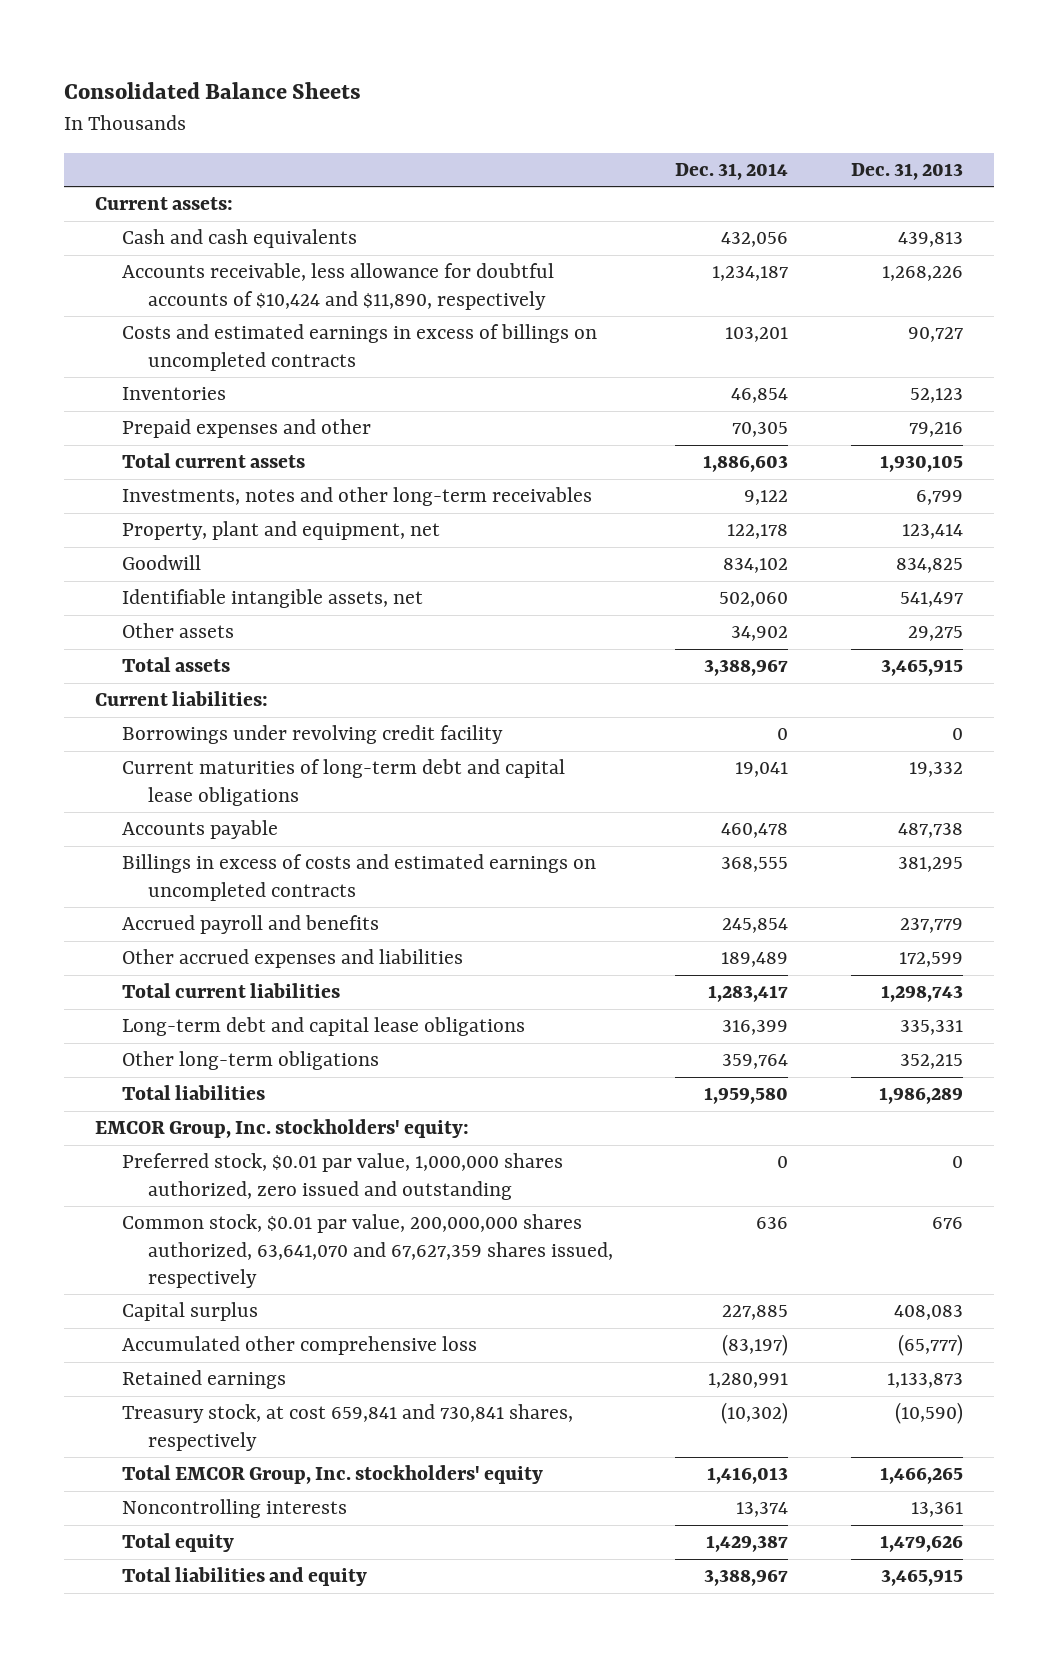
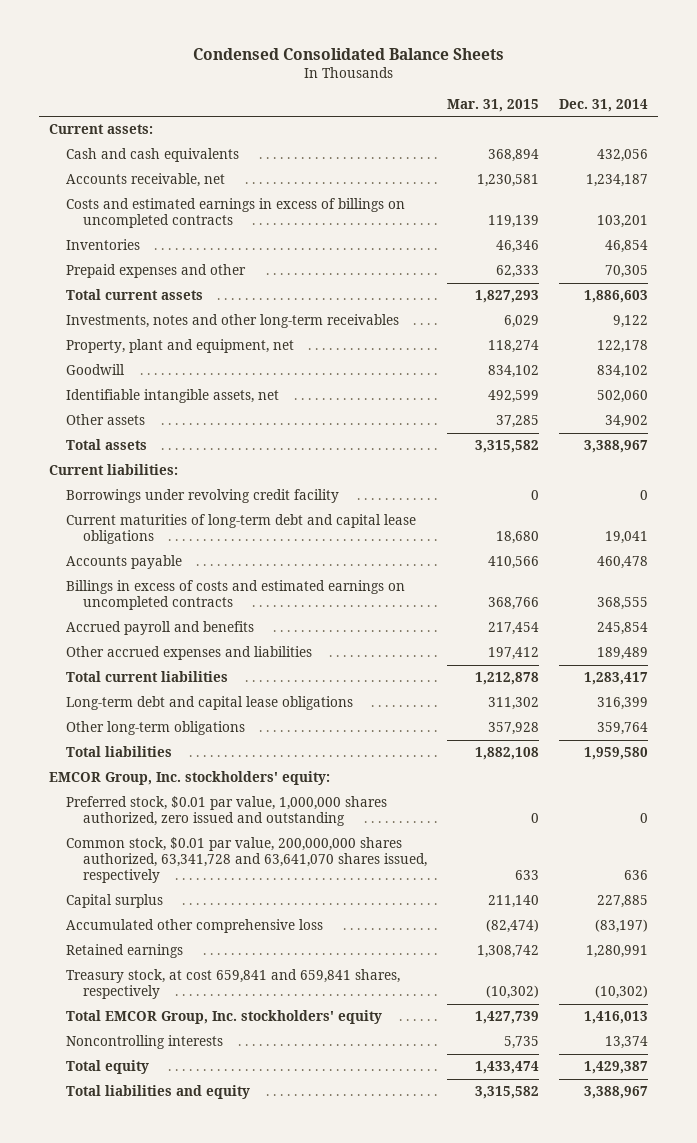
[63,82,361,100] Consolidated Balance Sheets -> [192,47,504,60] Condensed Consolidated Balance Sheets
[850,162,963,180] Dec. 31, 2013 -> none
none -> [447,98,540,112] Mar. 31, 2015
[121,263,554,310] Accounts receivable, less allowance for doubtful accounts of $10,424 and $11,890, respectively -> [66,173,226,188] Accounts receivable, net
[121,1214,614,1288] Common stock, $0.01 par value, 200,000,000 shares authorized, 63,641,070 and 67,627,359 shares issued, respectively -> [66,837,428,883] Common stock, $0.01 par value, 200,000,000 shares authorized, 63,341,728 and 63,641,070 shares issued, respectively
[121,1404,573,1451] Treasury stock, at cost 659,841 and 730,841 shares, respectively -> [66,969,401,1000] Treasury stock, at cost 659,841 and 659,841 shares, respectively

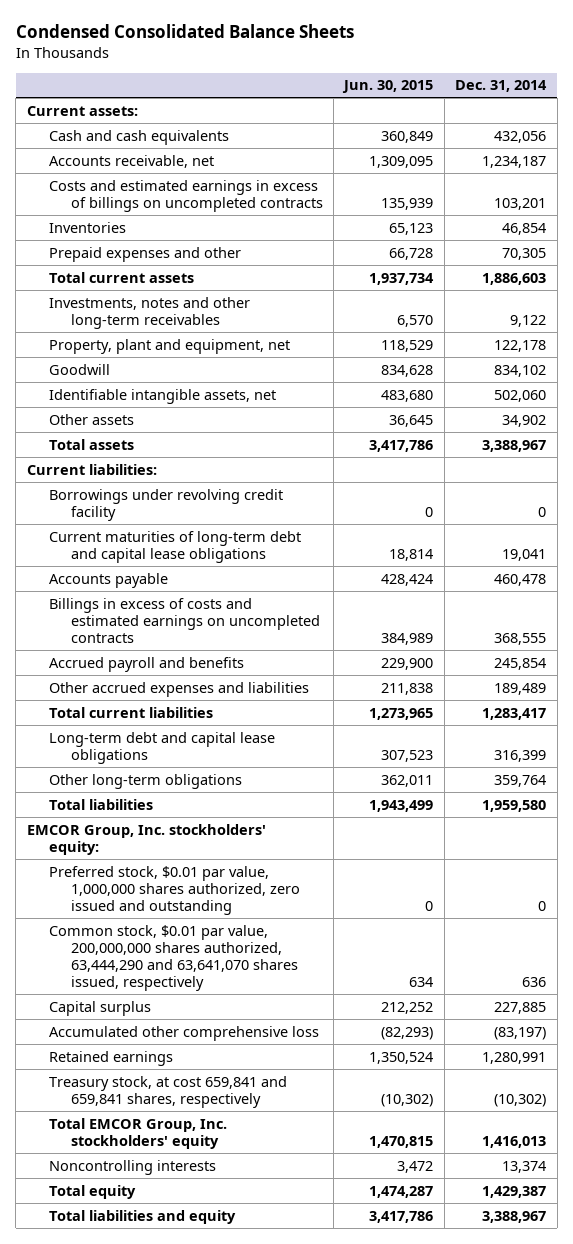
[447,98,540,112] Mar. 31, 2015 -> none
none -> [342,80,434,94] Jun. 30, 2015
[66,837,428,883] Common stock, $0.01 par value, 200,000,000 shares authorized, 63,341,728 and 63,641,070 shares issued, respectively -> [48,924,298,992] Common stock, $0.01 par value, 200,000,000 shares authorized, 63,444,290 and 63,641,070 shares issued, respectively

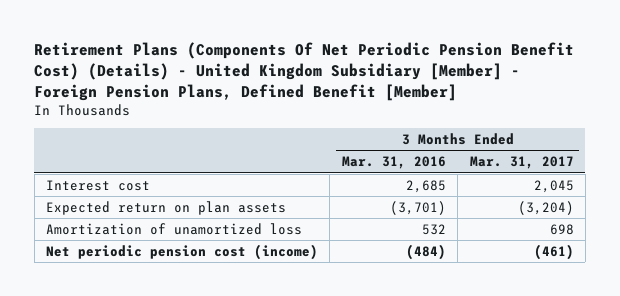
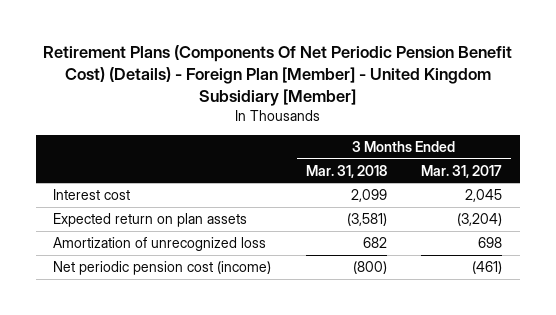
[34,41,575,101] Retirement Plans (Components Of Net Periodic Pension Benefit Cost) (Details) - United Kingdom Subsidiary [Member] - Foreign Pension Plans, Defined Benefit [Member] -> [42,44,512,106] Retirement Plans (Components Of Net Periodic Pension Benefit Cost) (Details) - Foreign Plan [Member] - United Kingdom Subsidiary [Member]
[341,156,446,170] Mar. 31, 2016 -> none
none -> [305,164,387,178] Mar. 31, 2018
[46,222,303,235] Amortization of unamortized loss -> [53,236,267,251] Amortization of unrecognized loss

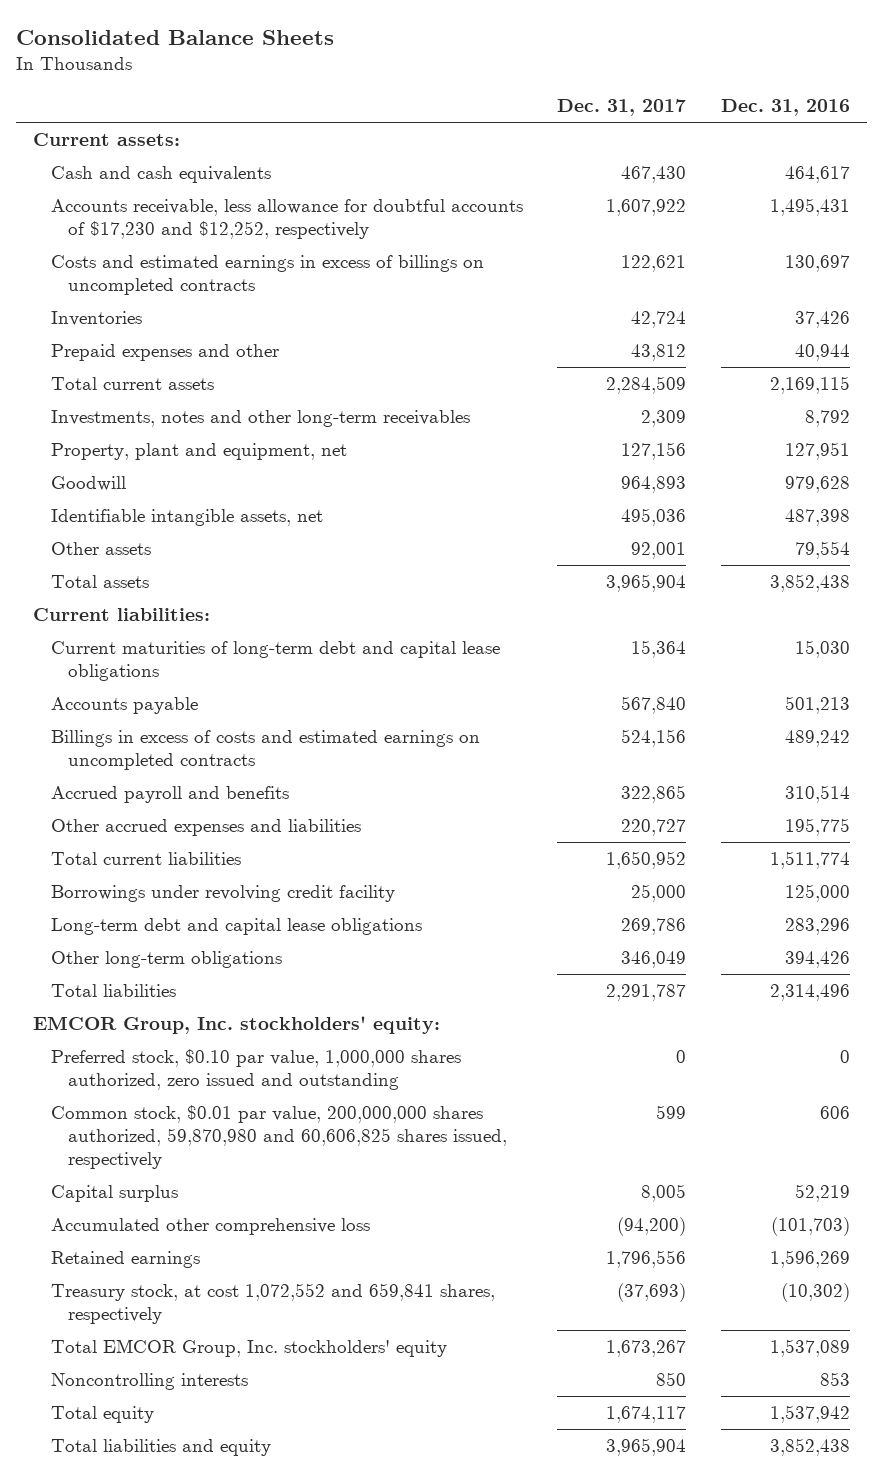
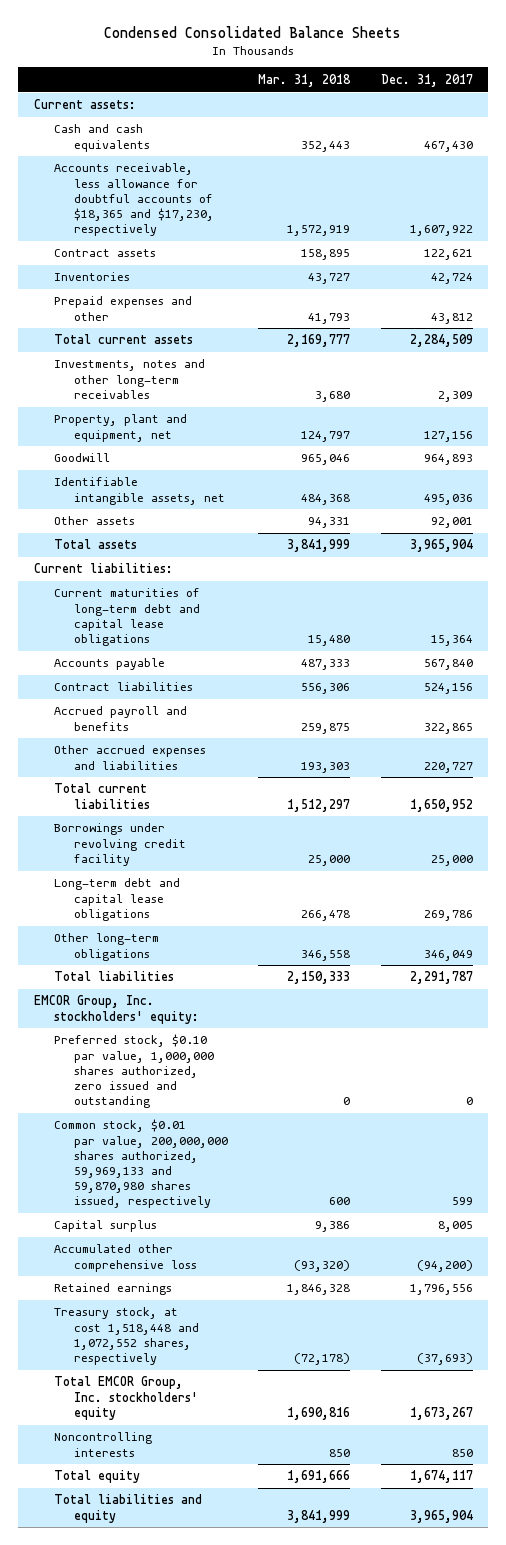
[16,30,335,46] Consolidated Balance Sheets -> [104,25,402,38] Condensed Consolidated Balance Sheets
[720,99,850,117] Dec. 31, 2016 -> none
none -> [258,73,352,87] Mar. 31, 2018
[50,198,523,239] Accounts receivable, less allowance for doubtful accounts of $17,230 and $12,252, respectively -> [53,163,214,237] Accounts receivable, less allowance for doubtful accounts of $18,365 and $17,230, respectively
[50,254,484,295] Costs and estimated earnings in excess of billings on uncompleted contracts -> [53,249,156,258] Contract assets
[50,729,480,770] Billings in excess of costs and estimated earnings on uncompleted contracts -> [53,682,193,692] Contract liabilities
[50,1104,508,1170] Common stock, $0.01 par value, 200,000,000 shares authorized, 59,870,980 and 60,606,825 shares issued, respectively -> [53,1119,228,1209] Common stock, $0.01 par value, 200,000,000 shares authorized, 59,969,133 and 59,870,980 shares issued, respectively
[50,1282,495,1324] Treasury stock, at cost 1,072,552 and 659,841 shares, respectively -> [53,1307,199,1366] Treasury stock, at cost 1,518,448 and 1,072,552 shares, respectively

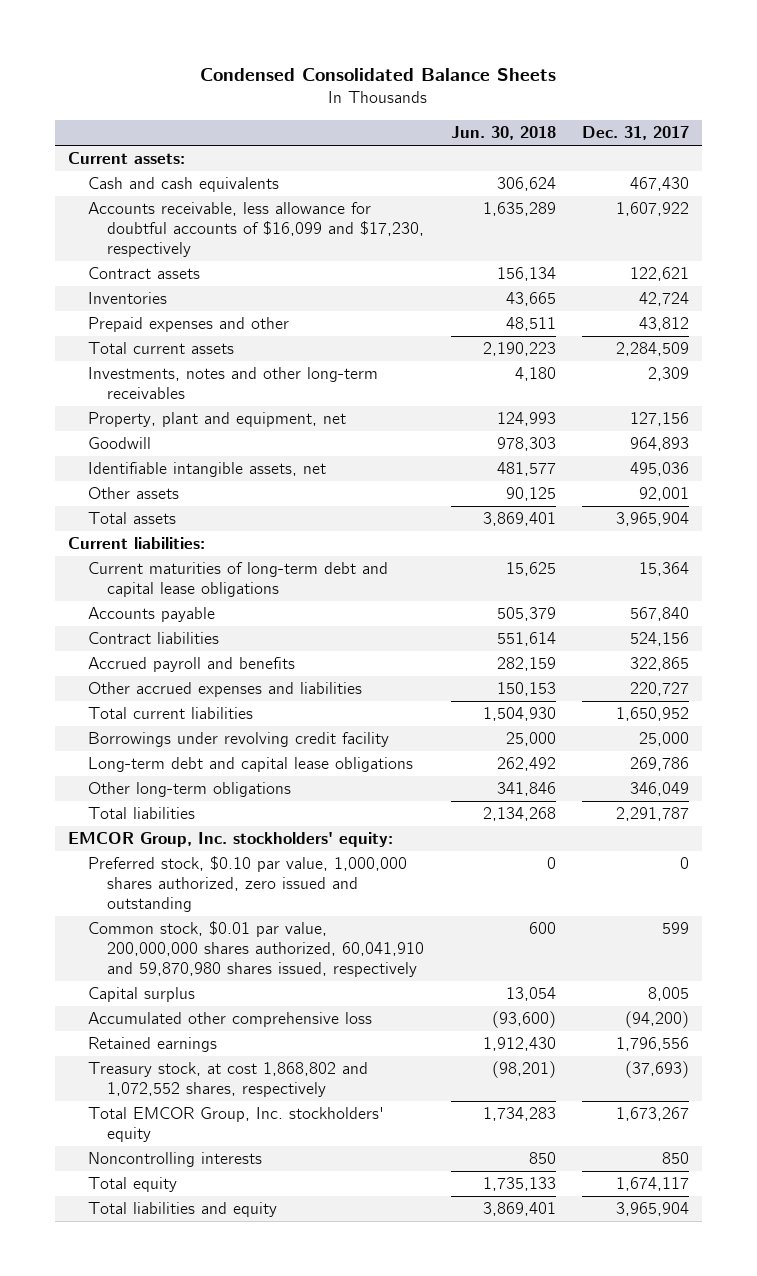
[258,73,352,87] Mar. 31, 2018 -> none
none -> [450,126,556,141] Jun. 30, 2018
[53,163,214,237] Accounts receivable, less allowance for doubtful accounts of $18,365 and $17,230, respectively -> [87,202,425,258] Accounts receivable, less allowance for doubtful accounts of $16,099 and $17,230, respectively
[53,1119,228,1209] Common stock, $0.01 par value, 200,000,000 shares authorized, 59,969,133 and 59,870,980 shares issued, respectively -> [87,921,425,978] Common stock, $0.01 par value, 200,000,000 shares authorized, 60,041,910 and 59,870,980 shares issued, respectively
[53,1307,199,1366] Treasury stock, at cost 1,518,448 and 1,072,552 shares, respectively -> [87,1062,368,1098] Treasury stock, at cost 1,868,802 and 1,072,552 shares, respectively

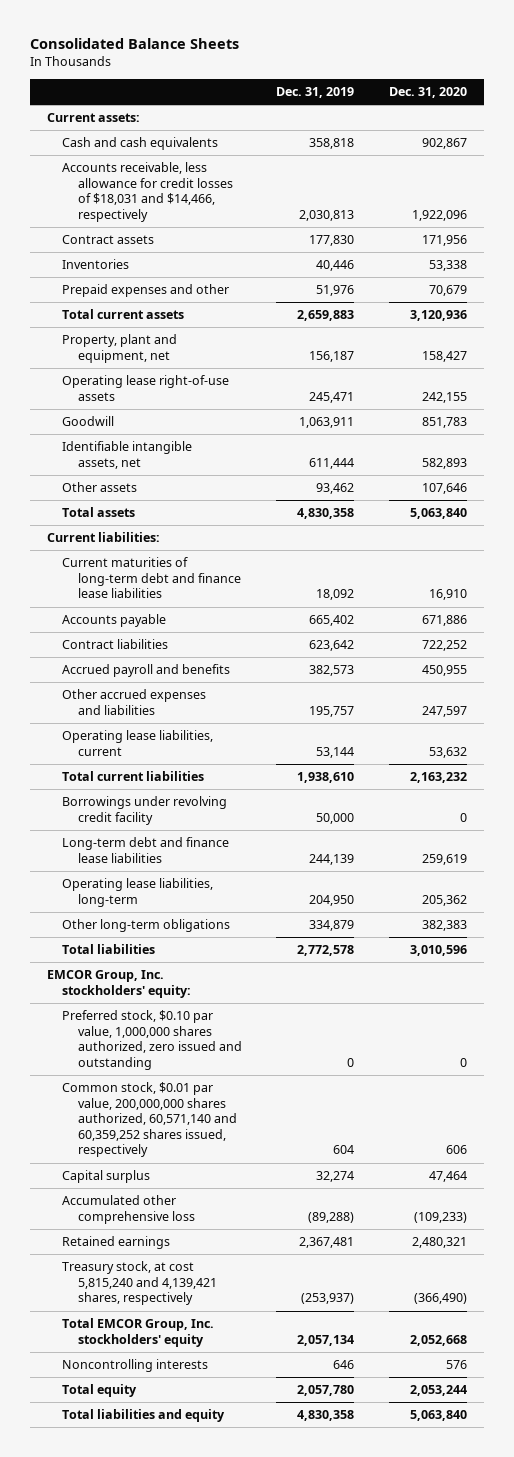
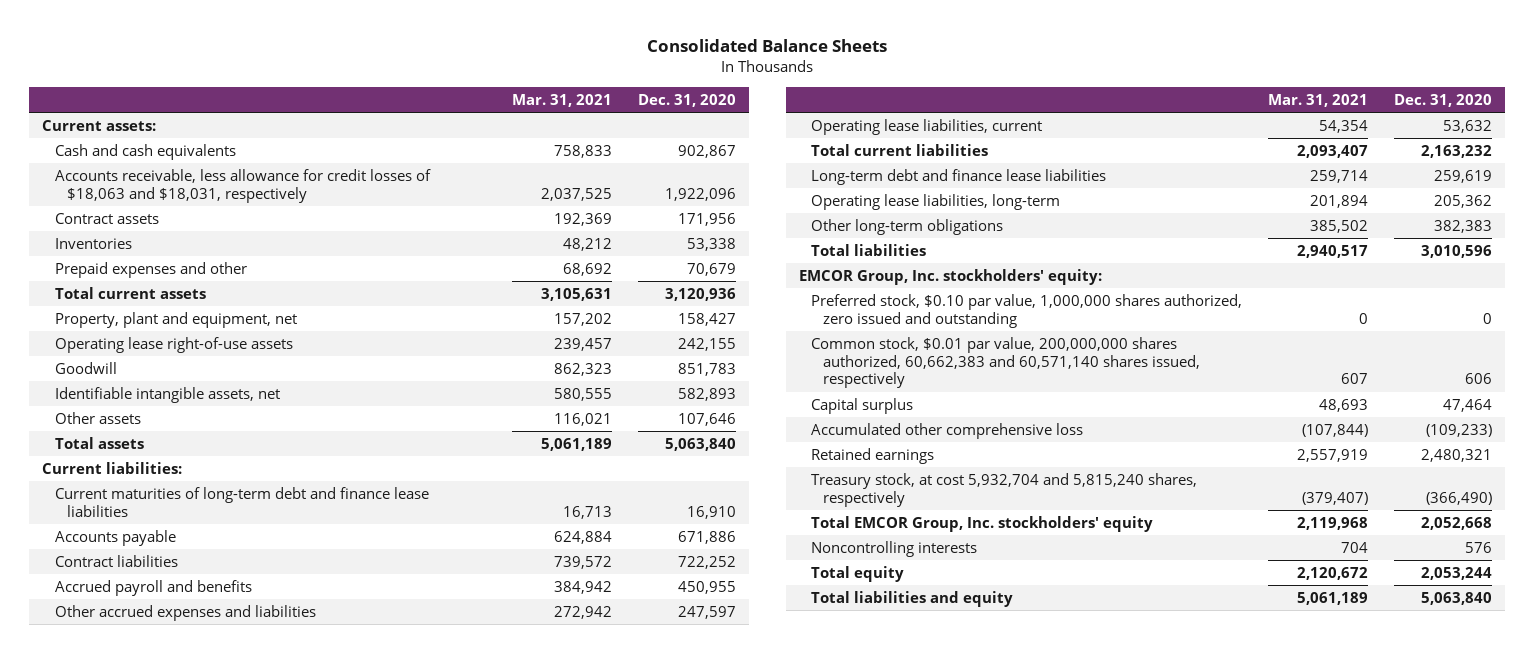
[276,86,355,98] Dec. 31, 2019 -> none
none -> [511,93,612,107] Mar. 31, 2021
[62,162,233,222] Accounts receivable, less allowance for credit losses of $18,031 and $14,466, respectively -> [54,168,431,203] Accounts receivable, less allowance for credit losses of $18,063 and $18,031, respectively
[62,796,228,825] Borrowings under revolving credit facility -> none
[62,1082,237,1158] Common stock, $0.01 par value, 200,000,000 shares authorized, 60,571,140 and 60,359,252 shares issued, respectively -> [810,336,1201,389] Common stock, $0.01 par value, 200,000,000 shares authorized, 60,662,383 and 60,571,140 shares issued, respectively
[62,1261,217,1306] Treasury stock, at cost 5,815,240 and 4,139,421 shares, respectively -> [810,472,1197,507] Treasury stock, at cost 5,932,704 and 5,815,240 shares, respectively

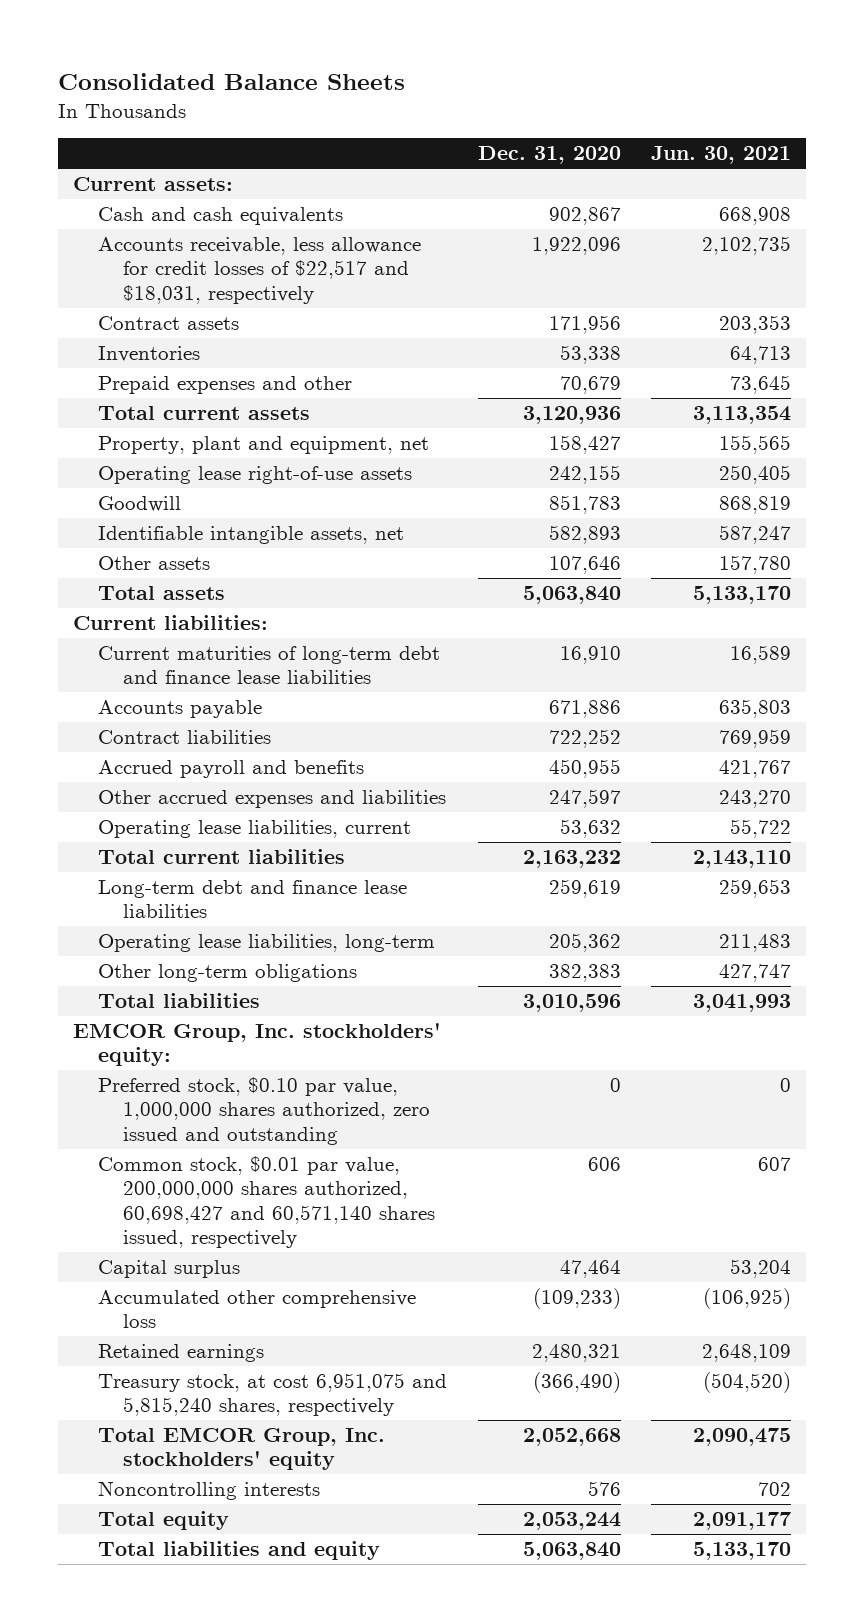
[511,93,612,107] Mar. 31, 2021 -> none
none -> [651,146,792,165] Jun. 30, 2021
[54,168,431,203] Accounts receivable, less allowance for credit losses of $18,063 and $18,031, respectively -> [98,237,422,304] Accounts receivable, less allowance for credit losses of $22,517 and $18,031, respectively
[810,336,1201,389] Common stock, $0.01 par value, 200,000,000 shares authorized, 60,662,383 and 60,571,140 shares issued, respectively -> [98,1156,436,1249] Common stock, $0.01 par value, 200,000,000 shares authorized, 60,698,427 and 60,571,140 shares issued, respectively
[810,472,1197,507] Treasury stock, at cost 5,932,704 and 5,815,240 shares, respectively -> [98,1373,448,1417] Treasury stock, at cost 6,951,075 and 5,815,240 shares, respectively

